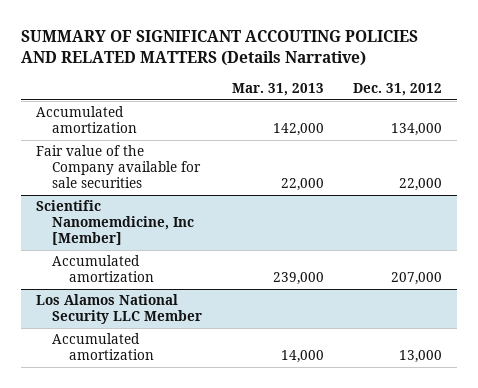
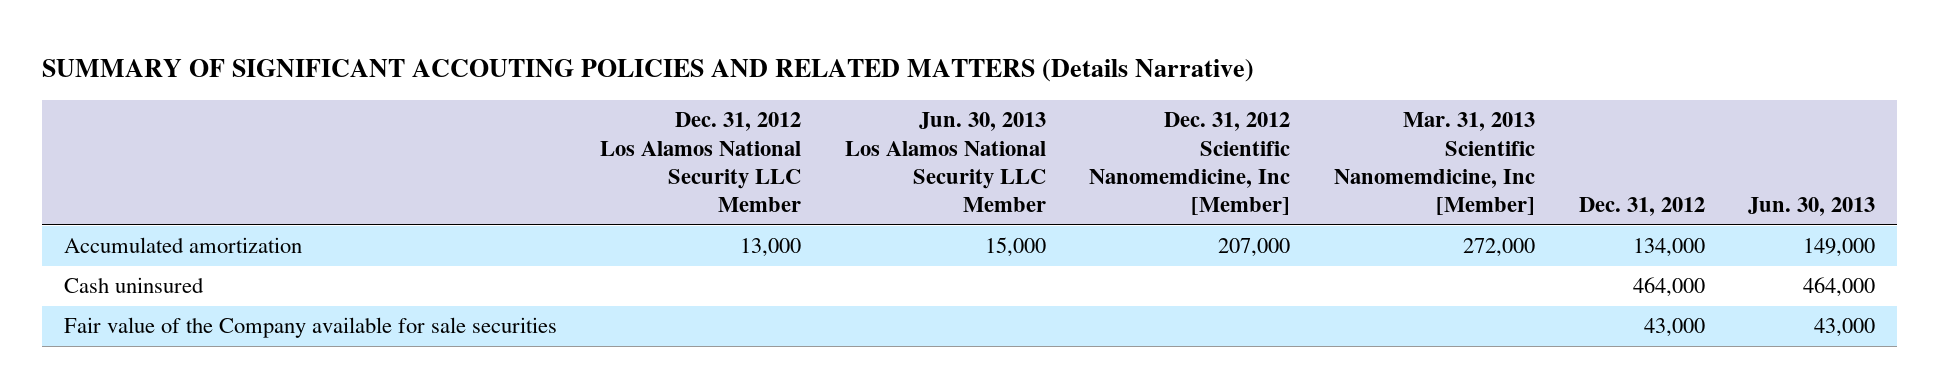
[231,82,324,96] Mar. 31, 2013 -> none
none -> [600,112,802,213] Dec. 31, 2012 Los Alamos National Security LLC Member
none -> [844,112,1046,213] Jun. 30, 2013 Los Alamos National Security LLC Member
none -> [1089,112,1291,216] Dec. 31, 2012 Scientific Nanomemdicine, Inc [Member]
none -> [1334,112,1536,216] Mar. 31, 2013 Scientific Nanomemdicine, Inc [Member]
none -> [1748,197,1876,217] Jun. 30, 2013
[35,200,195,246] Scientific Nanomemdicine, Inc [Member] -> none
[52,255,154,283] Accumulated amortization -> none
[35,294,203,325] Los Alamos National Security LLC Member -> none
[52,333,154,361] Accumulated amortization -> none
none -> [63,277,204,294] Cash uninsured
[399,178,443,192] 22,000 -> [1643,318,1705,338] 43,000

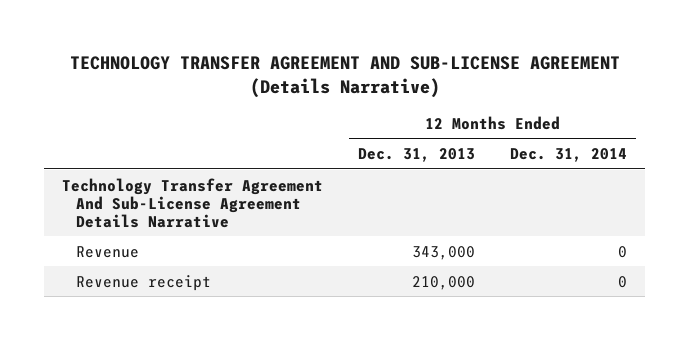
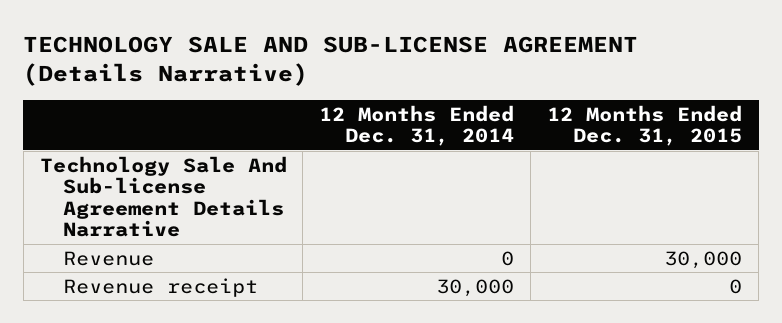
[69,55,620,98] TECHNOLOGY TRANSFER AGREEMENT AND SUB-LICENSE AGREEMENT (Details Narrative) -> [23,36,639,87] TECHNOLOGY SALE AND SUB-LICENSE AGREEMENT (Details Narrative)
[358,148,476,163] Dec. 31, 2013 -> none
none -> [547,104,743,147] 12 Months Ended Dec. 31, 2015
[61,177,323,228] Technology Transfer Agreement And Sub-License Agreement Details Narrative -> [39,155,287,238] Technology Sale And Sub-license Agreement Details Narrative
[618,275,628,288] 0 -> [436,278,515,297] 30,000

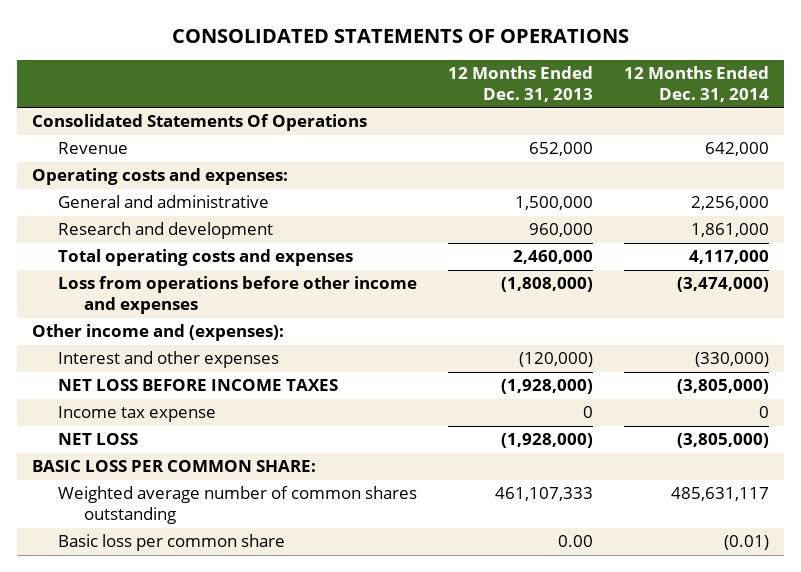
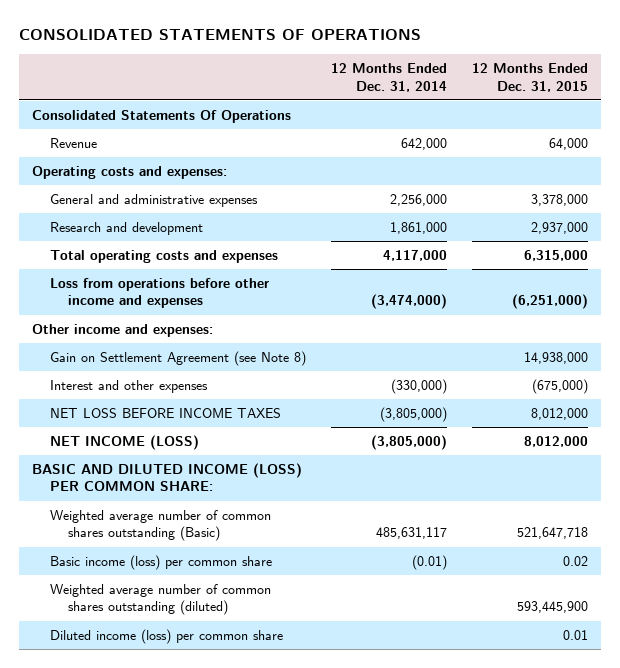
[447,65,593,102] 12 Months Ended Dec. 31, 2013 -> none
none -> [472,62,589,92] 12 Months Ended Dec. 31, 2015
[57,195,269,209] General and administrative -> [50,193,259,207] General and administrative expenses
[32,324,285,342] Other income and (expenses): -> [31,323,213,337] Other income and expenses:
none -> [50,350,307,366] Gain on Settlement Agreement (see Note 8)
[57,406,216,423] Income tax expense -> none
[57,433,138,446] NET LOSS -> [50,434,200,450] NET INCOME (LOSS)
[32,460,317,473] BASIC LOSS PER COMMON SHARE: -> [31,462,302,492] BASIC AND DILUTED INCOME (LOSS) PER COMMON SHARE:
[57,486,417,525] Weighted average number of common shares outstanding -> [50,509,272,542] Weighted average number of common shares outstanding (Basic)
[57,534,285,552] Basic loss per common share -> [50,554,273,570] Basic income (loss) per common share
none -> [50,583,272,616] Weighted average number of common shares outstanding (diluted)
none -> [50,628,284,644] Diluted income (loss) per common share

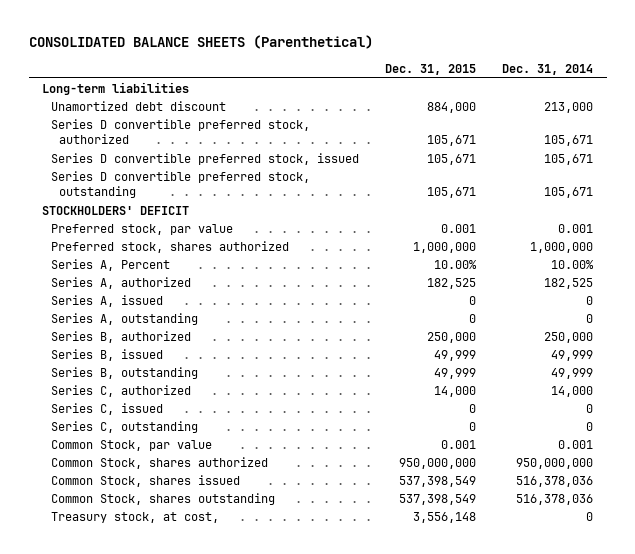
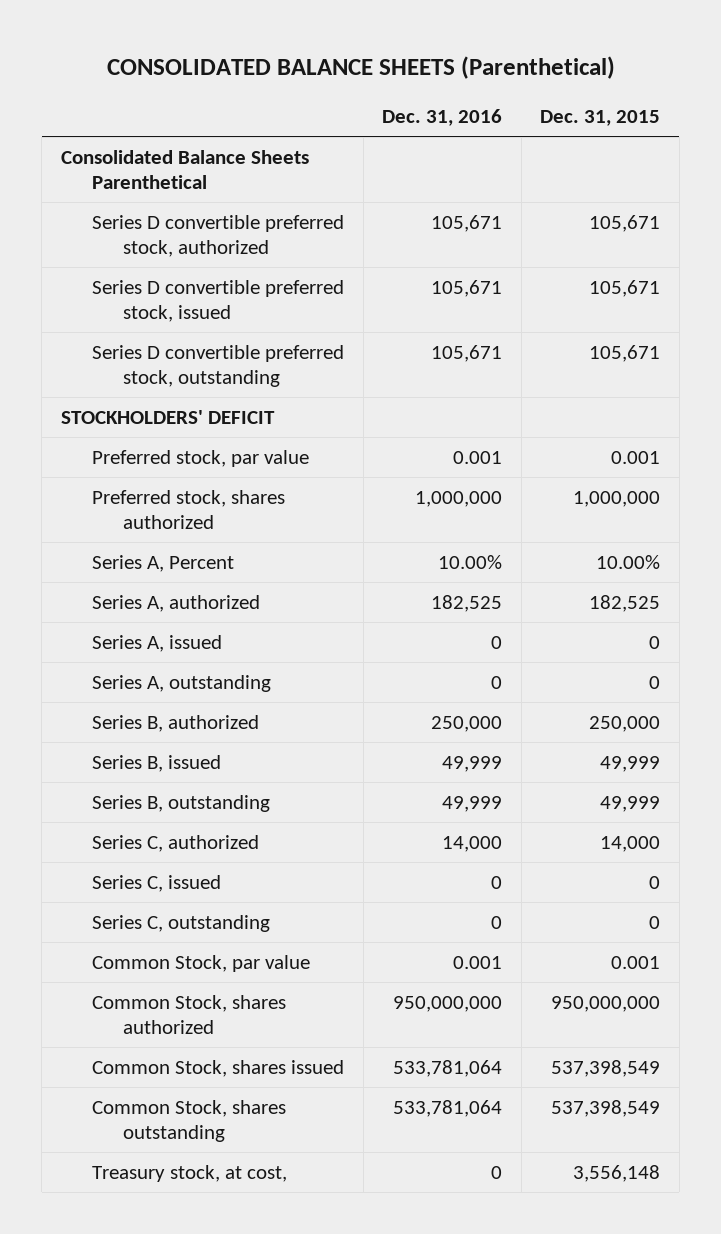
[502,63,594,75] Dec. 31, 2014 -> none
none -> [382,108,503,126] Dec. 31, 2016
[41,81,189,95] Long-term liabilities -> none
[50,100,226,111] Unamortized debt discount -> none
none -> [60,150,309,190] Consolidated Balance Sheets Parenthetical

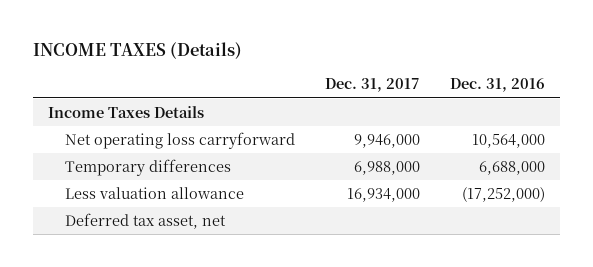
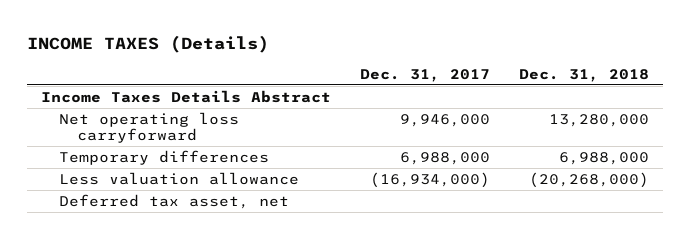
[449,78,545,93] Dec. 31, 2016 -> none
none -> [518,68,649,82] Dec. 31, 2018
[48,105,205,118] Income Taxes Details -> [41,89,332,103] Income Taxes Details Abstract
[346,187,420,202] 16,934,000 -> [369,171,490,188] (16,934,000)

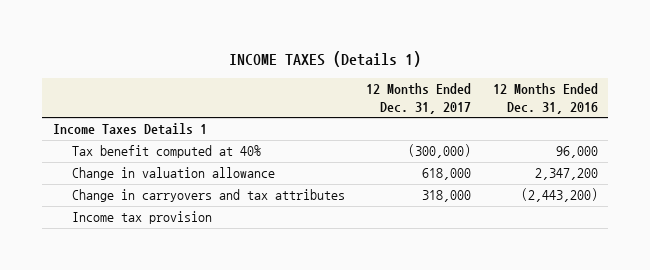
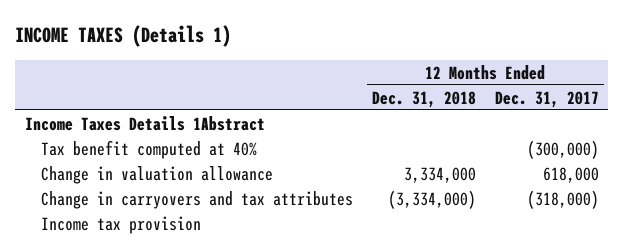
[492,82,598,114] 12 Months Ended Dec. 31, 2016 -> none
none -> [371,90,476,108] Dec. 31, 2018
[52,123,207,136] Income Taxes Details 1 -> [24,115,265,131] Income Taxes Details 1Abstract
[422,190,472,203] 318,000 -> [526,189,599,209] (318,000)

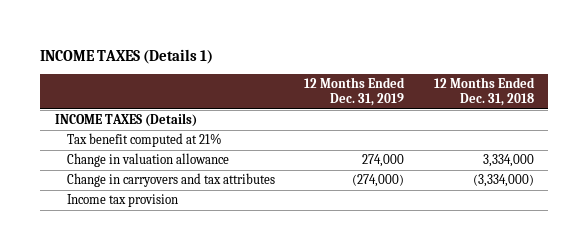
[494,90,599,108] Dec. 31, 2017 -> none
none -> [304,76,406,107] 12 Months Ended Dec. 31, 2019
[24,115,265,131] Income Taxes Details 1Abstract -> [54,113,197,128] INCOME TAXES (Details)
[40,139,257,159] Tax benefit computed at 40% -> [67,133,223,148] Tax benefit computed at 21%

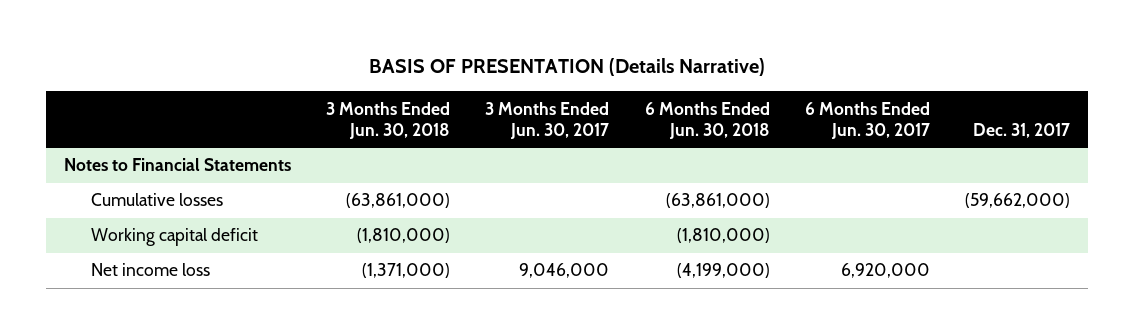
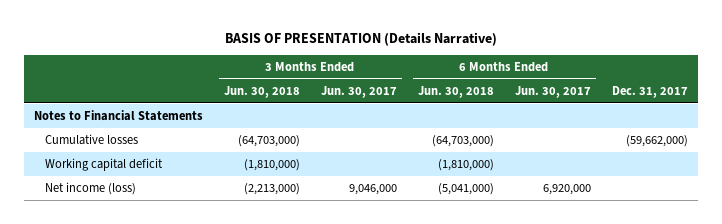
[346,193,451,209] (63,861,000) -> [237,135,300,148] (64,703,000)
[665,193,770,209] (63,861,000) -> [431,135,494,148] (64,703,000)
[90,263,210,277] Net income loss -> [45,182,137,196] Net income (loss)
[362,263,451,279] (1,371,000) -> [243,183,300,196] (2,213,000)
[676,263,770,279] (4,199,000) -> [437,183,494,196] (5,041,000)

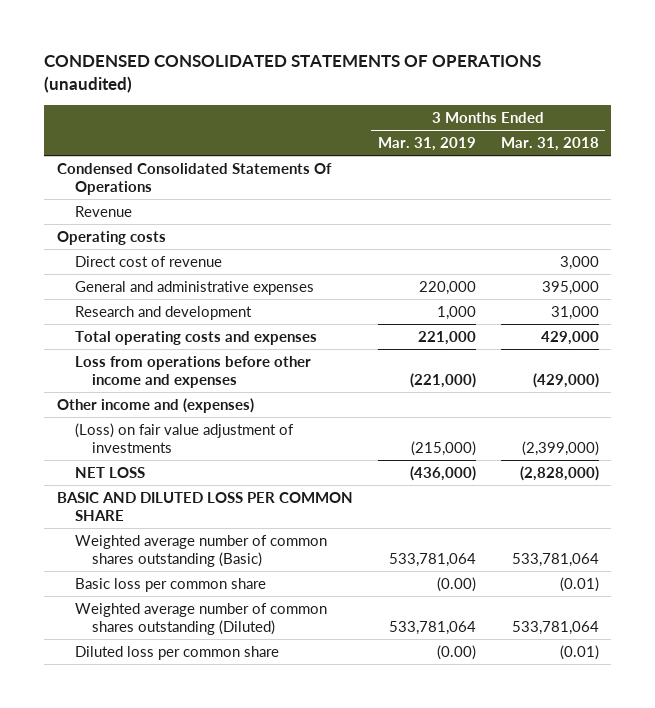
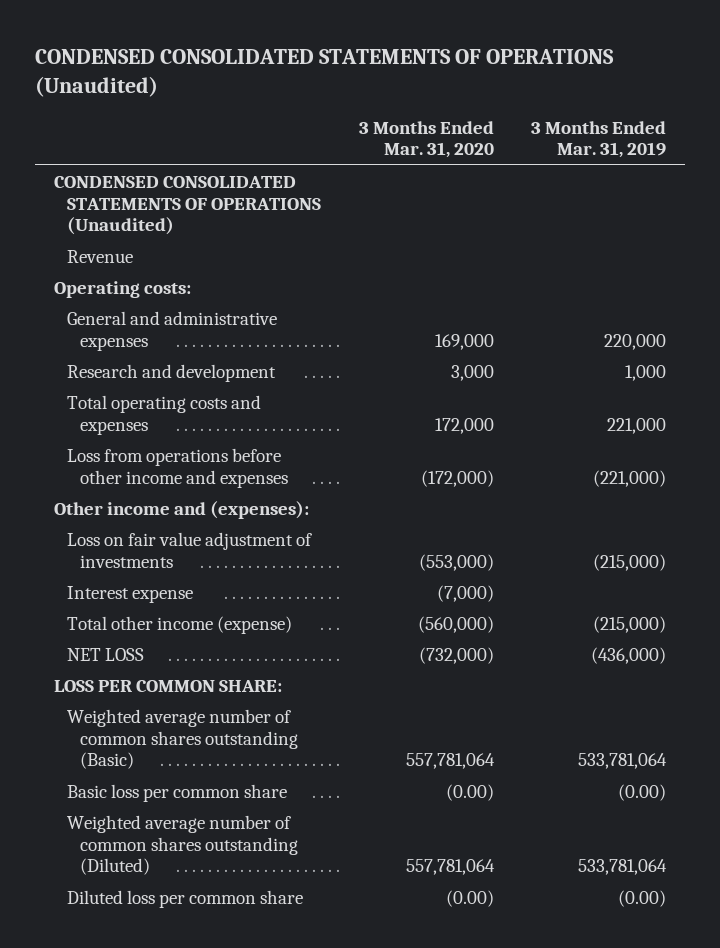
[44,55,542,93] CONDENSED CONSOLIDATED STATEMENTS OF OPERATIONS (unaudited) -> [35,49,615,98] CONDENSED CONSOLIDATED STATEMENTS OF OPERATIONS (Unaudited)
[500,137,599,152] Mar. 31, 2018 -> none
none -> [358,120,494,159] 3 Months Ended Mar. 31, 2020
[56,162,332,195] Condensed Consolidated Statements Of Operations -> [53,176,322,236] CONDENSED CONSOLIDATED STATEMENTS OF OPERATIONS (Unaudited)
[74,255,222,267] Direct cost of revenue -> none
[56,230,166,245] Operating costs -> [53,281,191,299] Operating costs:
[56,397,254,413] Other income and (expenses) -> [53,501,309,520] Other income and (expenses):
[74,422,294,453] (Loss) on fair value adjustment of investments -> [67,532,313,568] Loss on fair value adjustment of investments
none -> [67,586,194,604] Interest expense
none -> [67,616,293,635] Total other income (expense)
[56,491,353,521] BASIC AND DILUTED LOSS PER COMMON SHARE -> [53,680,282,693] LOSS PER COMMON SHARE:

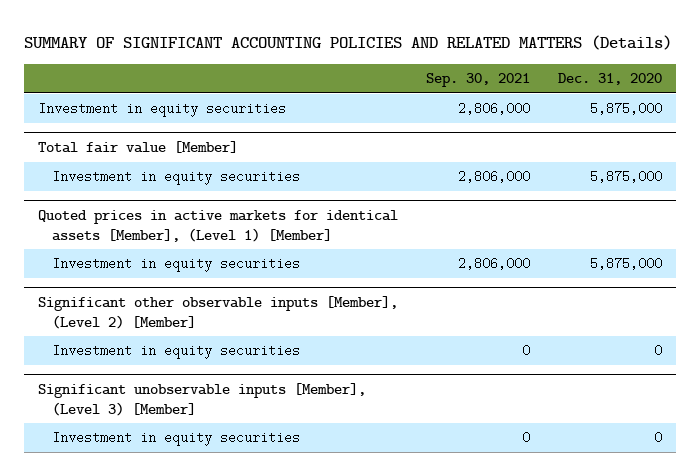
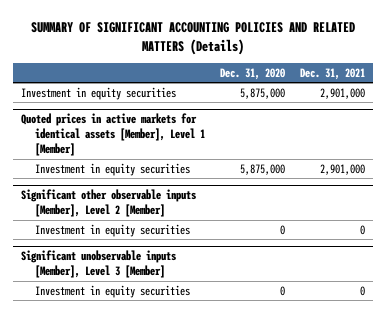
[426,73,531,88] Sep. 30, 2021 -> none
none -> [300,67,366,80] Dec. 31, 2021
[37,141,238,154] Total fair value [Member] -> none
[52,170,301,186] Investment in equity securities -> none
[37,210,398,243] Quoted prices in active markets for identical assets [Member], (Level 1) [Member] -> [20,113,205,157] Quoted prices in active markets for identical assets [Member], Level 1 [Member]
[37,296,398,330] Significant other observable inputs [Member], (Level 2) [Member] -> [20,189,196,218] Significant other observable inputs [Member], Level 2 [Member]
[37,383,366,417] Significant unobservable inputs [Member], (Level 3) [Member] -> [20,250,176,279] Significant unobservable inputs [Member], Level 3 [Member]

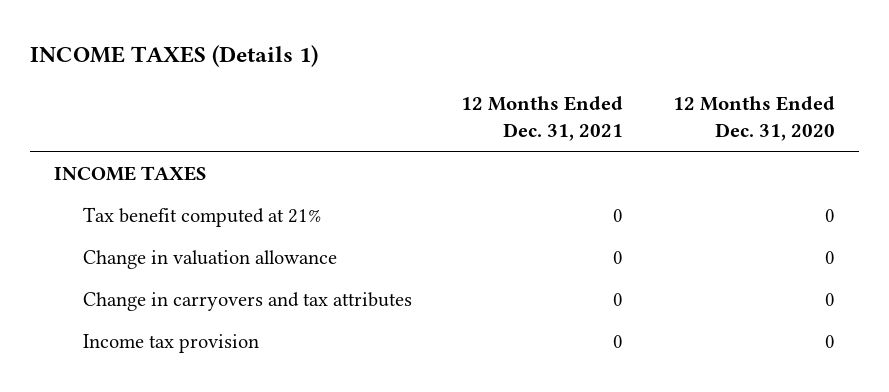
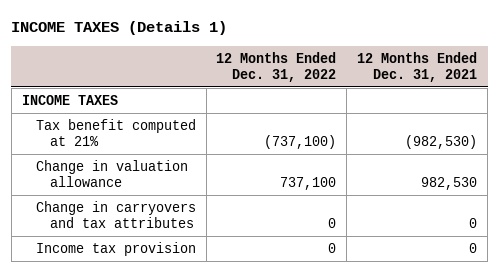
[672,96,835,141] 12 Months Ended Dec. 31, 2020 -> none
none -> [216,51,337,82] 12 Months Ended Dec. 31, 2022
[613,208,624,222] 0 -> [405,135,478,150] (982,530)
[613,250,624,264] 0 -> [421,177,478,191] 982,530

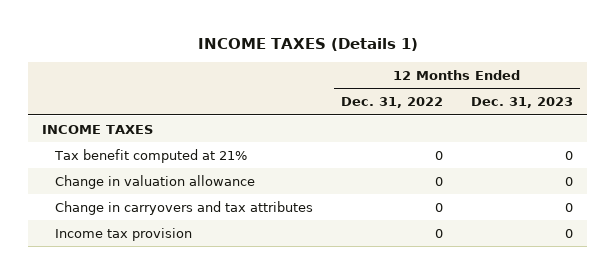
[357,51,478,82] 12 Months Ended Dec. 31, 2021 -> none
none -> [471,97,574,109] Dec. 31, 2023
[264,135,337,150] (737,100) -> [435,151,444,161] 0
[280,177,337,191] 737,100 -> [435,177,444,187] 0

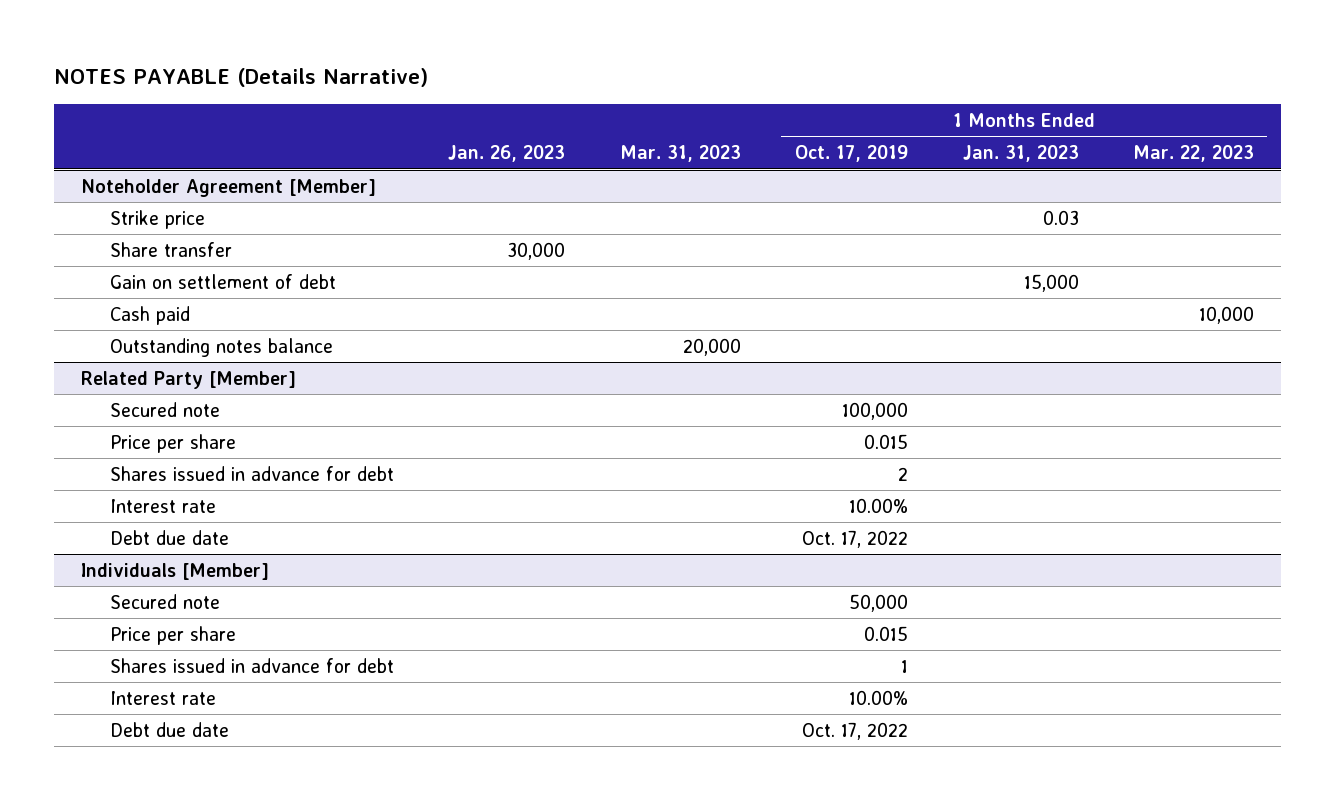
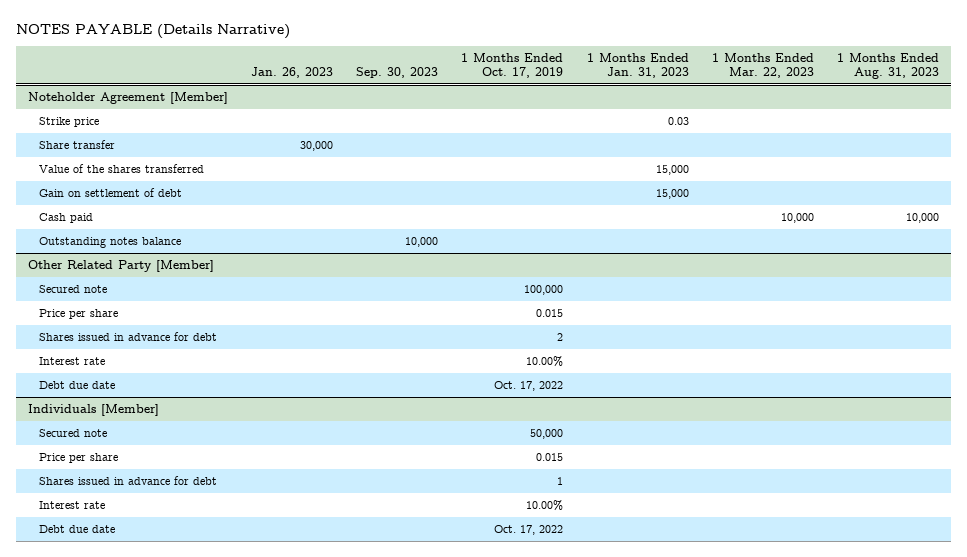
[619,145,741,163] Mar. 31, 2023 -> none
none -> [356,67,439,79] Sep. 30, 2023
none -> [836,52,939,80] 1 Months Ended Aug. 31, 2023
none -> [39,163,205,173] Value of the shares transferred
[81,370,297,389] Related Party [Member] -> [27,259,214,272] Other Related Party [Member]

